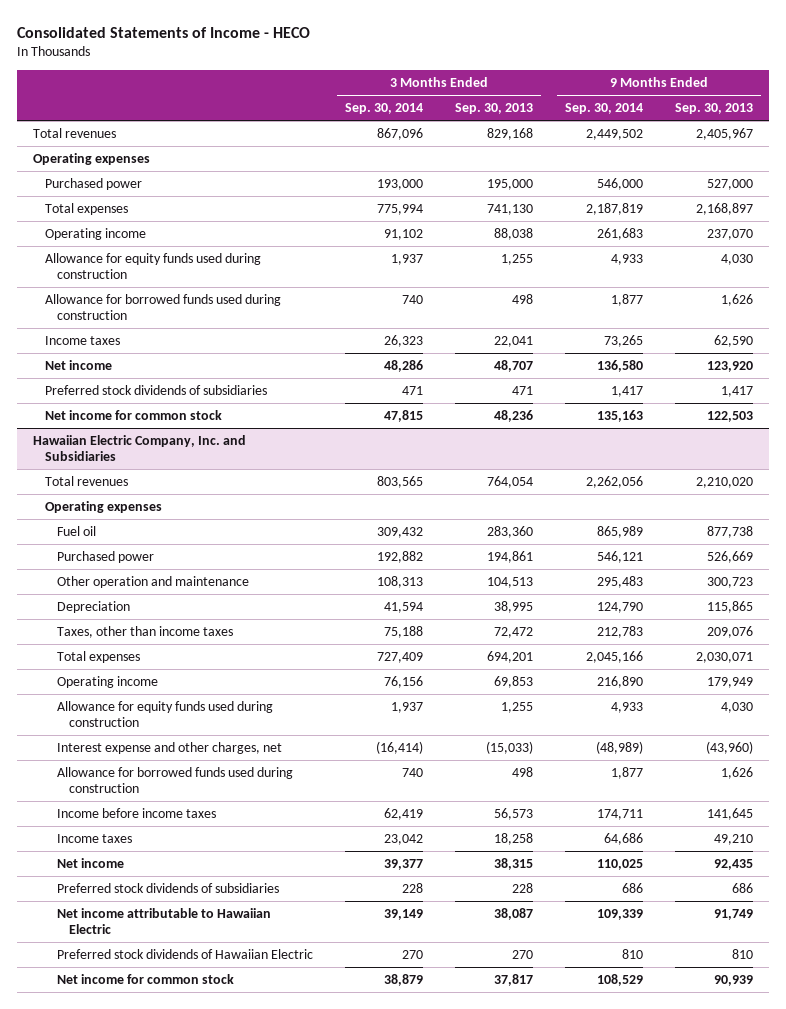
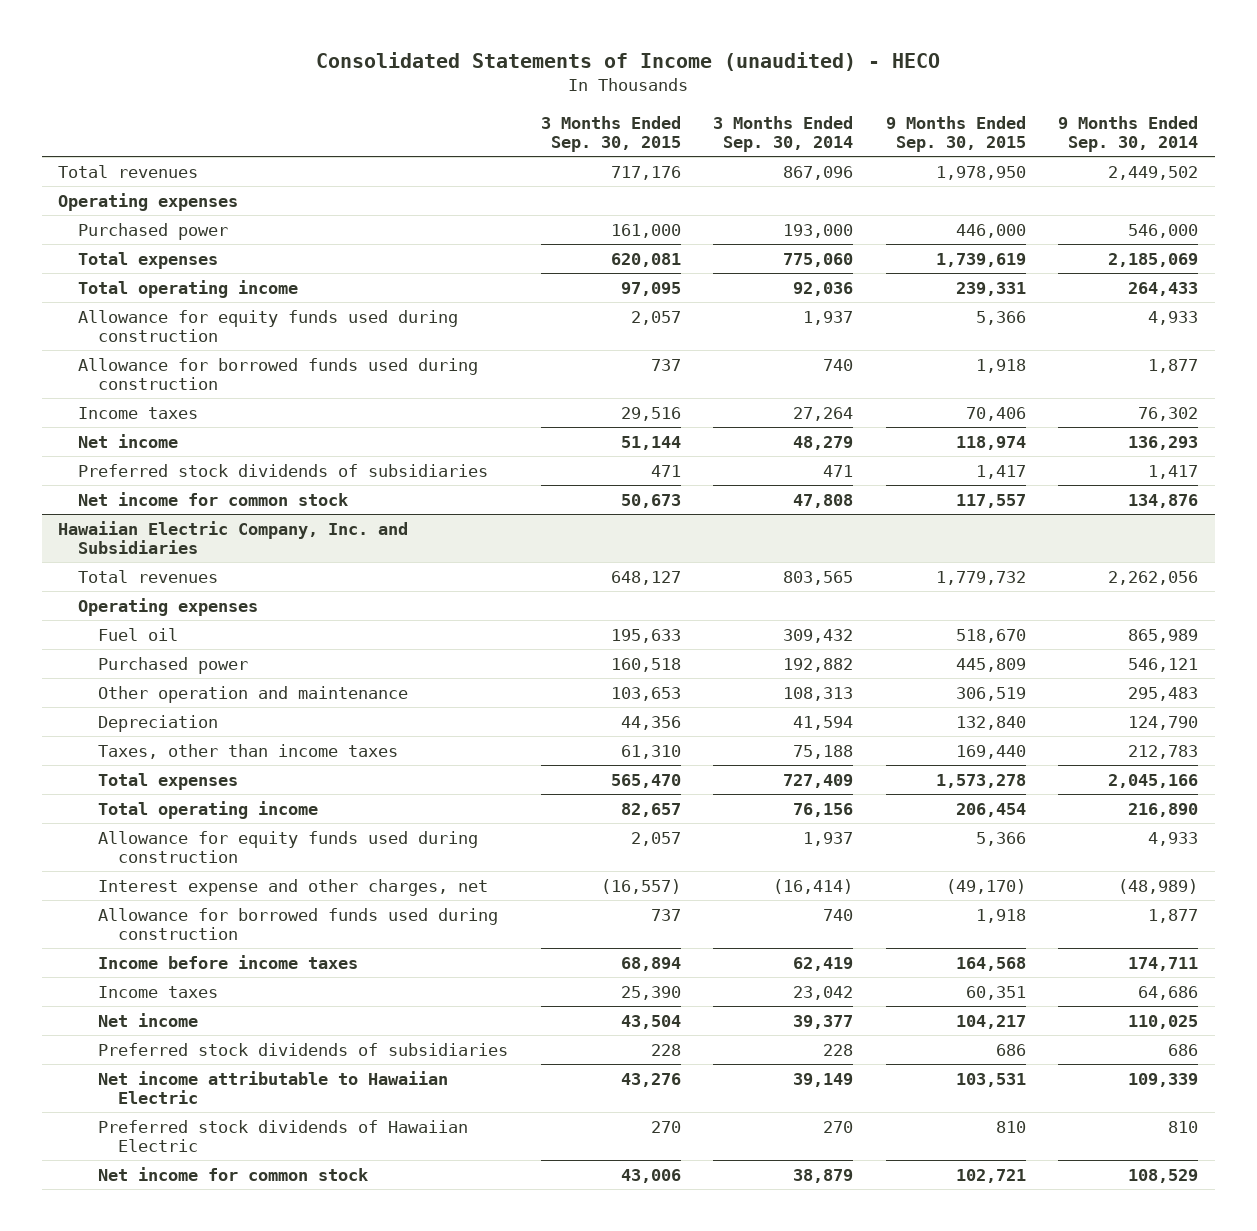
[16,26,310,38] Consolidated Statements of Income - HECO -> [316,52,941,72] Consolidated Statements of Income (unaudited) - HECO
[455,103,534,115] Sep. 30, 2013 -> none
[674,103,753,115] Sep. 30, 2013 -> none
none -> [540,115,681,153] 3 Months Ended Sep. 30, 2015
none -> [885,115,1026,153] 9 Months Ended Sep. 30, 2015
[377,204,424,216] 775,994 -> [783,252,854,267] 775,060
[585,203,643,216] 2,187,819 -> [1108,252,1199,267] 2,185,069
[44,228,146,241] Operating income -> [78,279,299,298] Total operating income
[384,229,424,241] 91,102 -> [793,281,854,296] 92,036
[596,228,643,241] 261,683 -> [1128,281,1199,296] 264,433
[384,335,424,348] 26,323 -> [793,406,854,421] 27,264
[603,335,643,348] 73,265 -> [1138,406,1199,421] 76,302
[384,360,424,373] 48,286 -> [793,435,854,450] 48,279
[596,360,643,373] 136,580 -> [1128,435,1199,450] 136,293
[384,410,424,423] 47,815 -> [793,493,854,508] 47,808
[596,410,643,423] 135,163 -> [1128,493,1199,508] 134,876
[57,676,159,689] Operating income -> [98,800,319,819] Total operating income

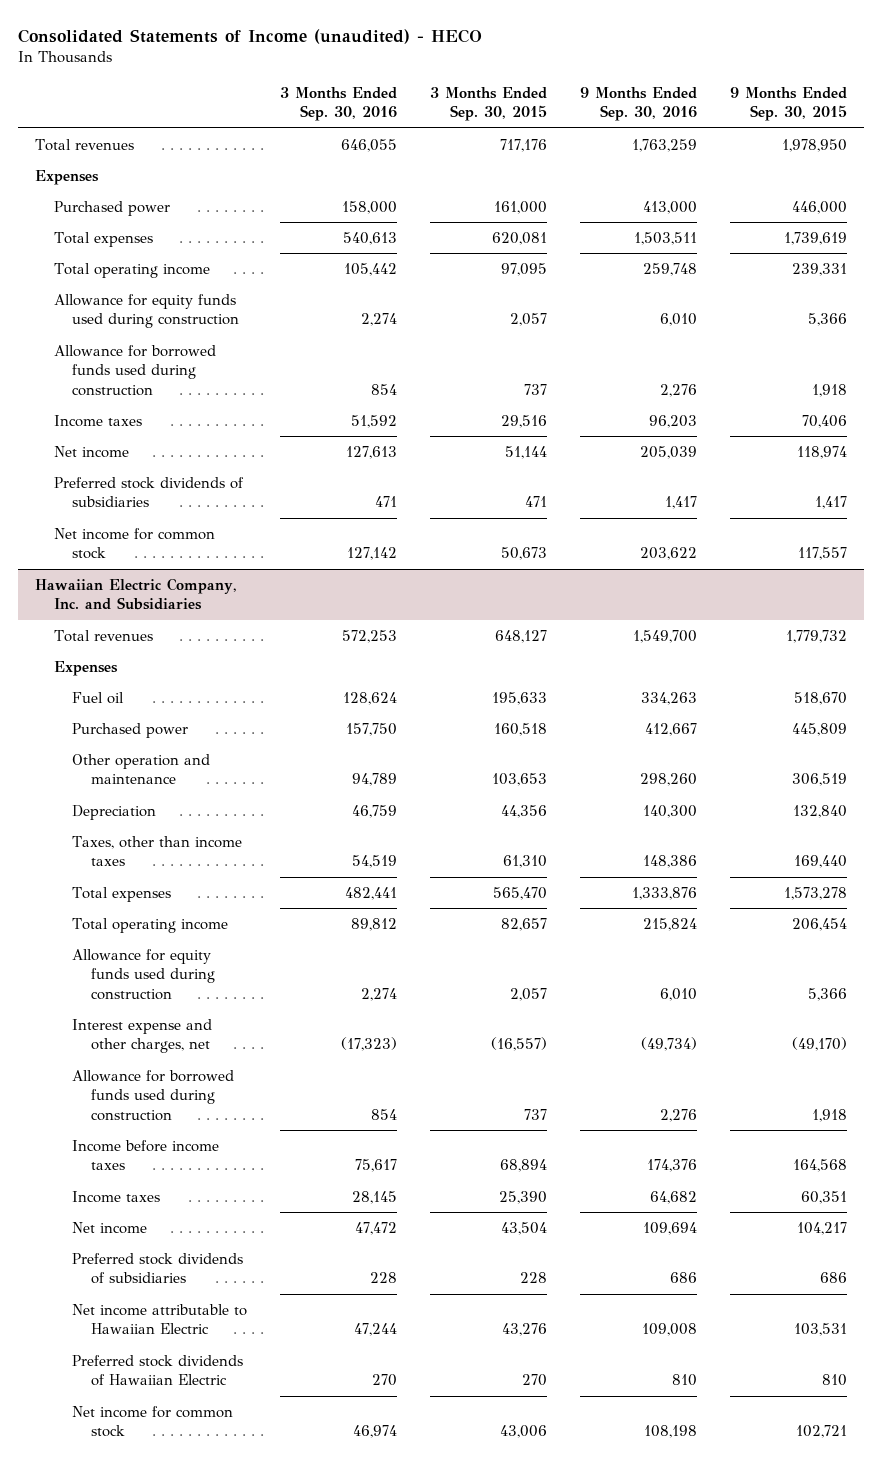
[713,115,854,153] 3 Months Ended Sep. 30, 2014 -> none
[1058,115,1199,153] 9 Months Ended Sep. 30, 2014 -> none
none -> [280,86,398,122] 3 Months Ended Sep. 30, 2016
none -> [580,86,698,122] 9 Months Ended Sep. 30, 2016
[58,192,239,211] Operating expenses -> [34,169,99,185] Expenses
[78,597,259,616] Operating expenses -> [53,660,118,676] Expenses

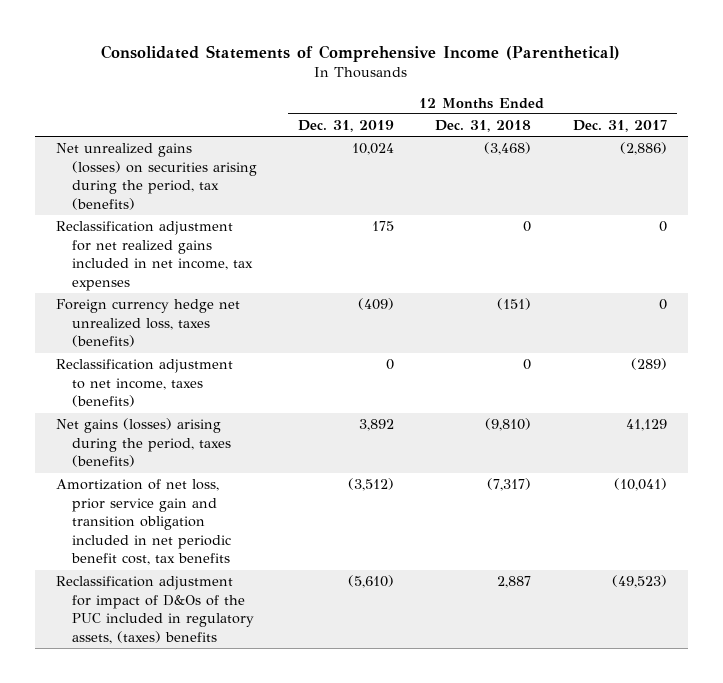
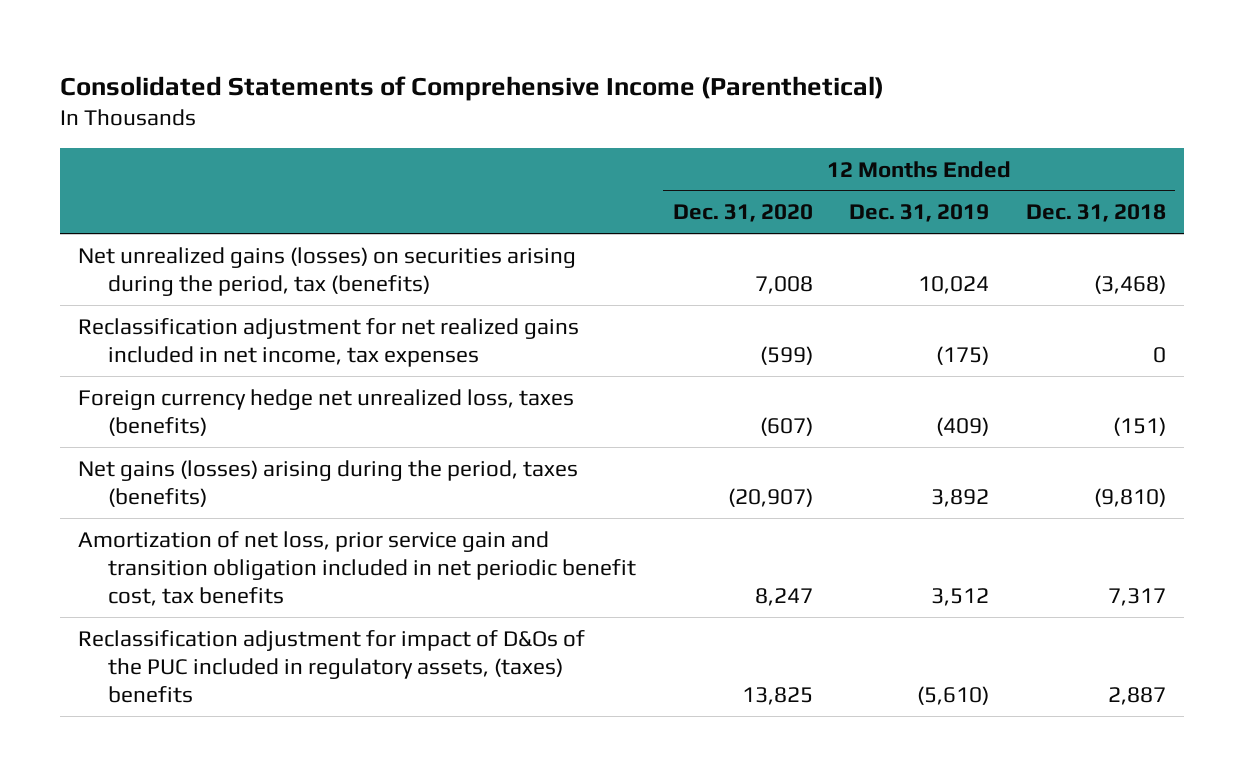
[572,120,667,133] Dec. 31, 2017 -> none
none -> [672,204,813,223] Dec. 31, 2020
[372,221,395,232] 175 -> [936,345,990,365] (175)
[55,359,233,408] Reclassification adjustment to net income, taxes (benefits) -> none
[348,478,395,492] (3,512) -> [931,588,990,607] 3,512
[487,478,532,492] (7,317) -> [1107,588,1166,607] 7,317

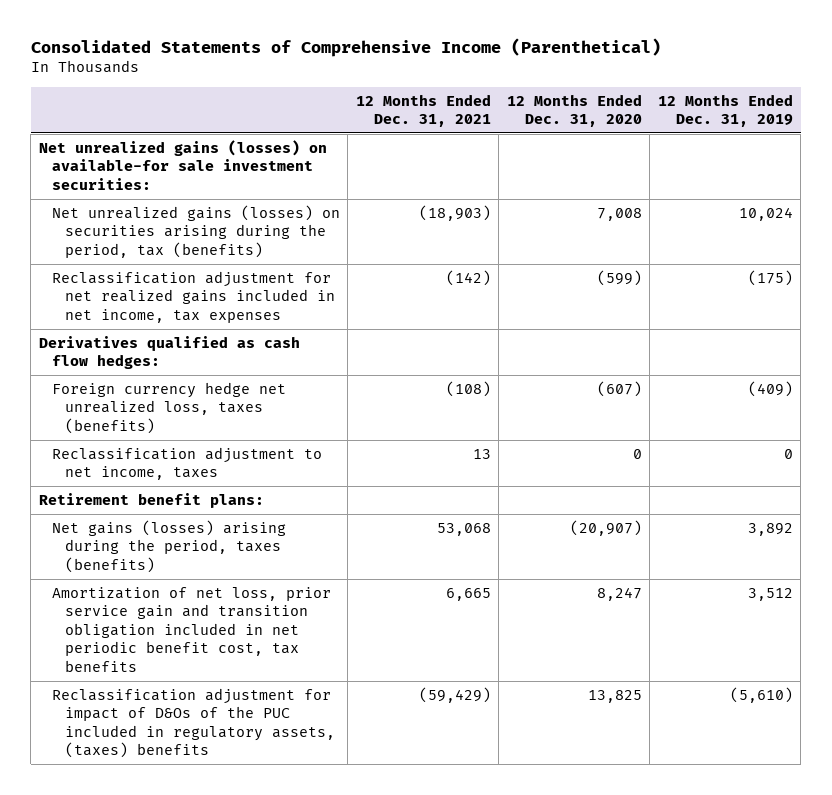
[1025,204,1166,223] Dec. 31, 2018 -> none
none -> [355,93,491,128] 12 Months Ended Dec. 31, 2021
none -> [38,139,327,190] Net unrealized gains (losses) on available-for sale investment securities:
none -> [38,335,300,370] Derivatives qualified as cash flow hedges:
none -> [51,446,322,481] Reclassification adjustment to net income, taxes
none -> [38,492,264,508] Retirement benefit plans:

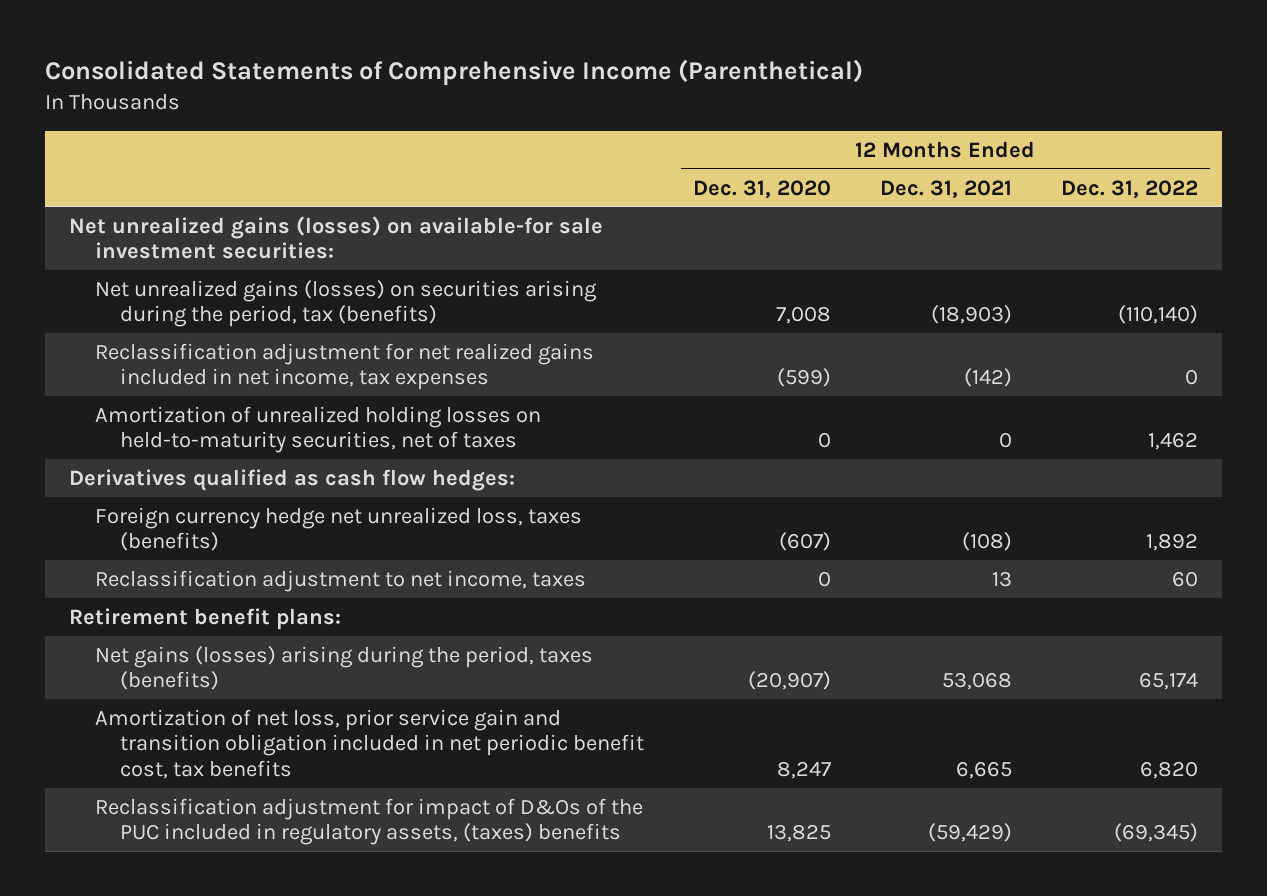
[657,93,793,128] 12 Months Ended Dec. 31, 2019 -> none
none -> [1060,179,1198,198] Dec. 31, 2022
none -> [94,405,541,454] Amortization of unrealized holding losses on held-to-maturity securities, net of taxes

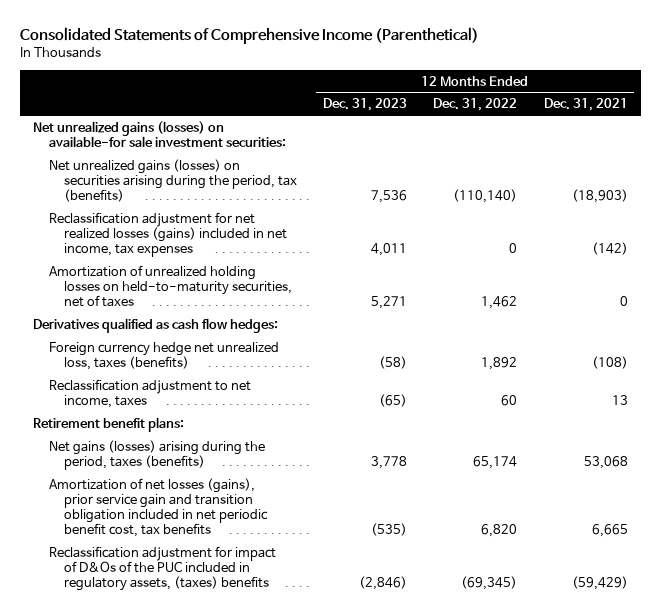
[693,179,832,198] Dec. 31, 2020 -> none
none -> [323,98,408,112] Dec. 31, 2023
[94,342,594,391] Reclassification adjustment for net realized gains included in net income, tax expenses -> [48,211,287,258] Reclassification adjustment for net realized losses (gains) included in net income, tax expenses
[94,708,645,780] Amortization of net loss, prior service gain and transition obligation included in net periodic benefit cost, tax benefits -> [48,477,268,538] Amortization of net losses (gains), prior service gain and transition obligation included in net periodic benefit cost, tax benefits

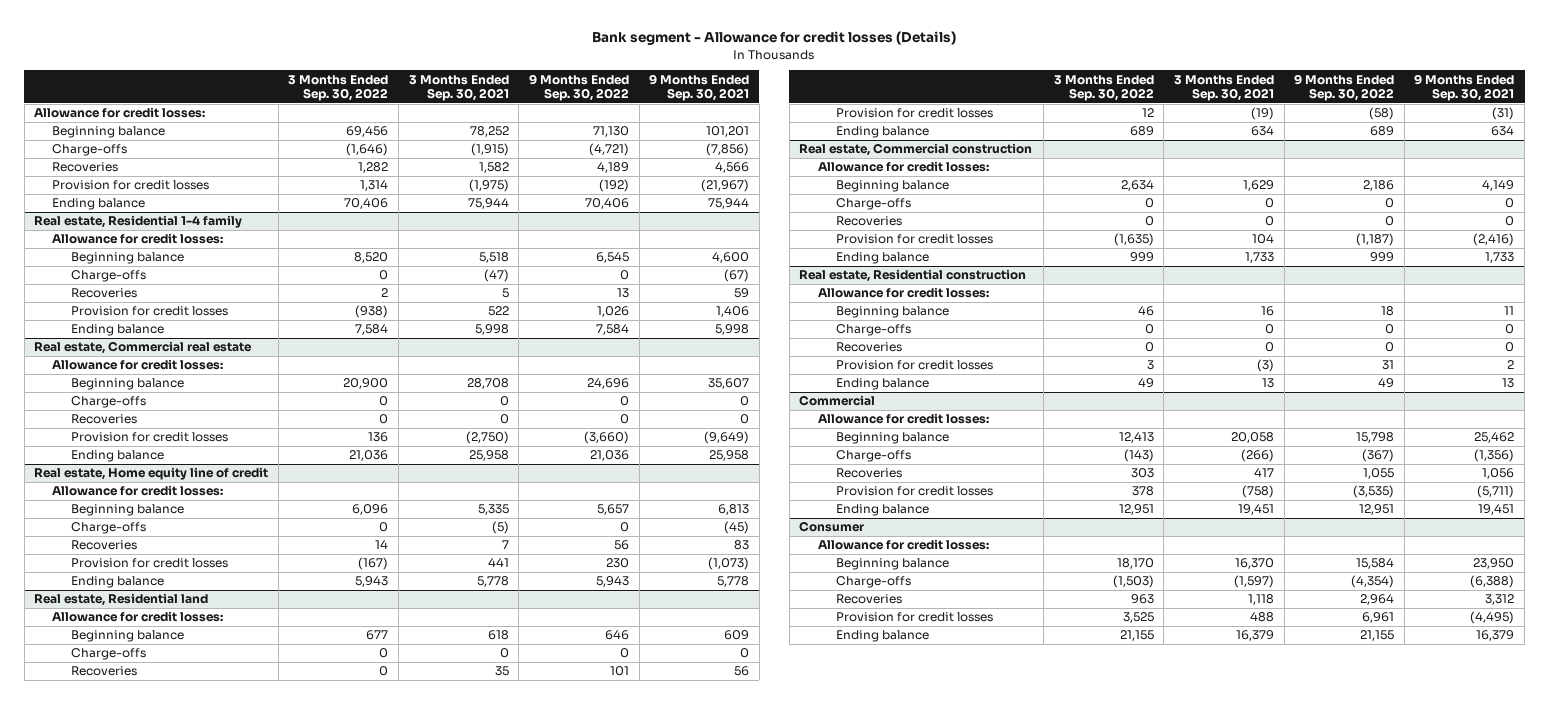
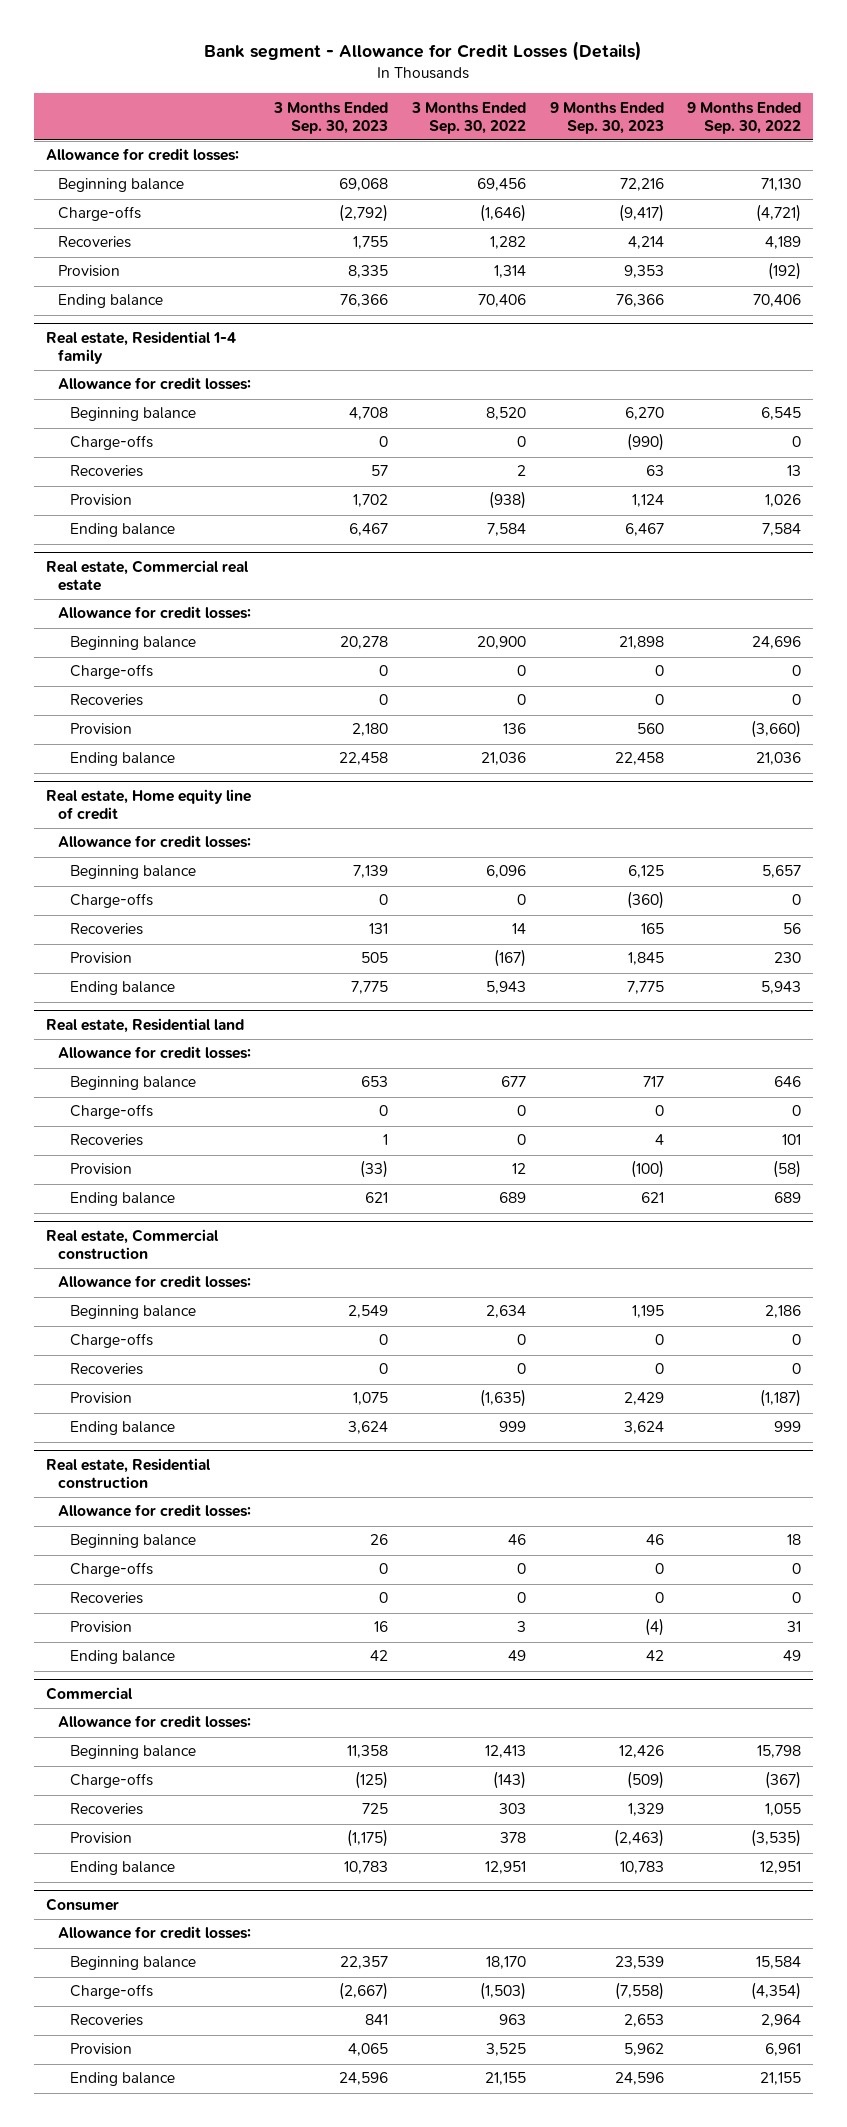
[592,31,957,46] Bank segment - Allowance for credit losses (Details) -> [204,41,643,62] Bank segment - Allowance for Credit Losses (Details)
[408,74,509,102] 3 Months Ended Sep. 30, 2021 -> none
[649,73,750,102] 9 Months Ended Sep. 30, 2021 -> none
none -> [273,101,389,134] 3 Months Ended Sep. 30, 2023
none -> [549,101,664,134] 9 Months Ended Sep. 30, 2023
[52,180,210,191] Provision for credit losses -> [57,265,120,278] Provision
[70,306,228,317] Provision for credit losses -> [69,494,132,507] Provision
[70,432,228,443] Provision for credit losses -> [69,723,132,736] Provision
[70,558,228,569] Provision for credit losses -> [69,952,132,965] Provision
[835,108,993,119] Provision for credit losses -> [69,1163,132,1176] Provision
[835,234,993,245] Provision for credit losses -> [69,1392,132,1405] Provision
[835,360,993,371] Provision for credit losses -> [69,1621,132,1634] Provision
[835,486,993,497] Provision for credit losses -> [69,1832,132,1845] Provision
[835,612,993,623] Provision for credit losses -> [69,2043,132,2056] Provision

